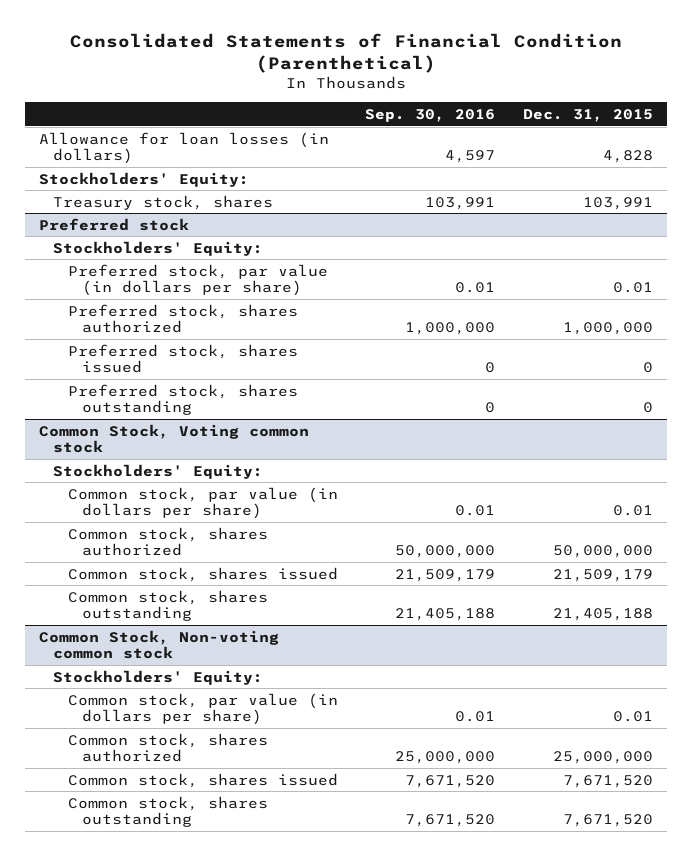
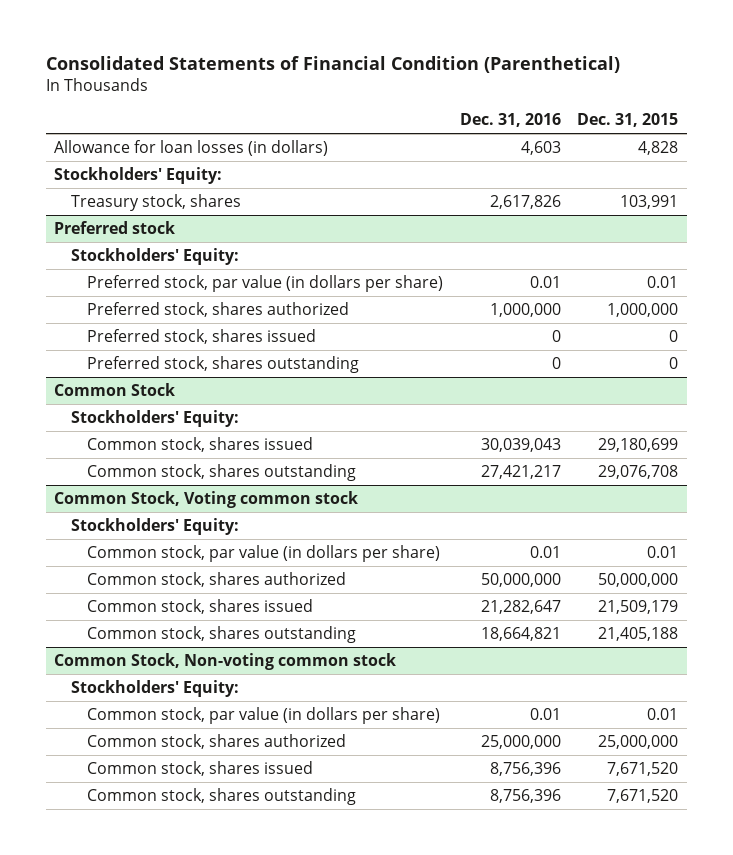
[365,108,496,122] Sep. 30, 2016 -> none
none -> [459,112,561,127] Dec. 31, 2016
none -> [54,383,176,397] Common Stock
none -> [70,410,239,428] Stockholders' Equity:
none -> [87,437,314,453] Common stock, shares issued
none -> [87,464,357,482] Common stock, shares outstanding

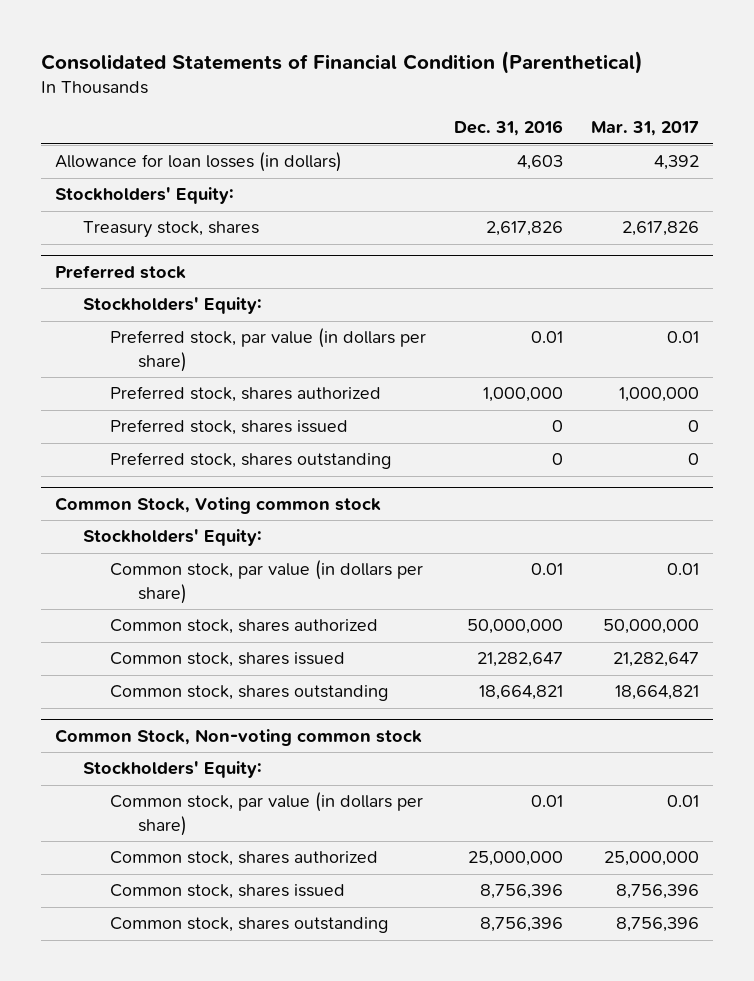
[577,112,679,127] Dec. 31, 2015 -> none
none -> [590,121,699,137] Mar. 31, 2017
[54,383,176,397] Common Stock -> none
[70,410,239,428] Stockholders' Equity: -> none
[87,437,314,453] Common stock, shares issued -> none
[87,464,357,482] Common stock, shares outstanding -> none

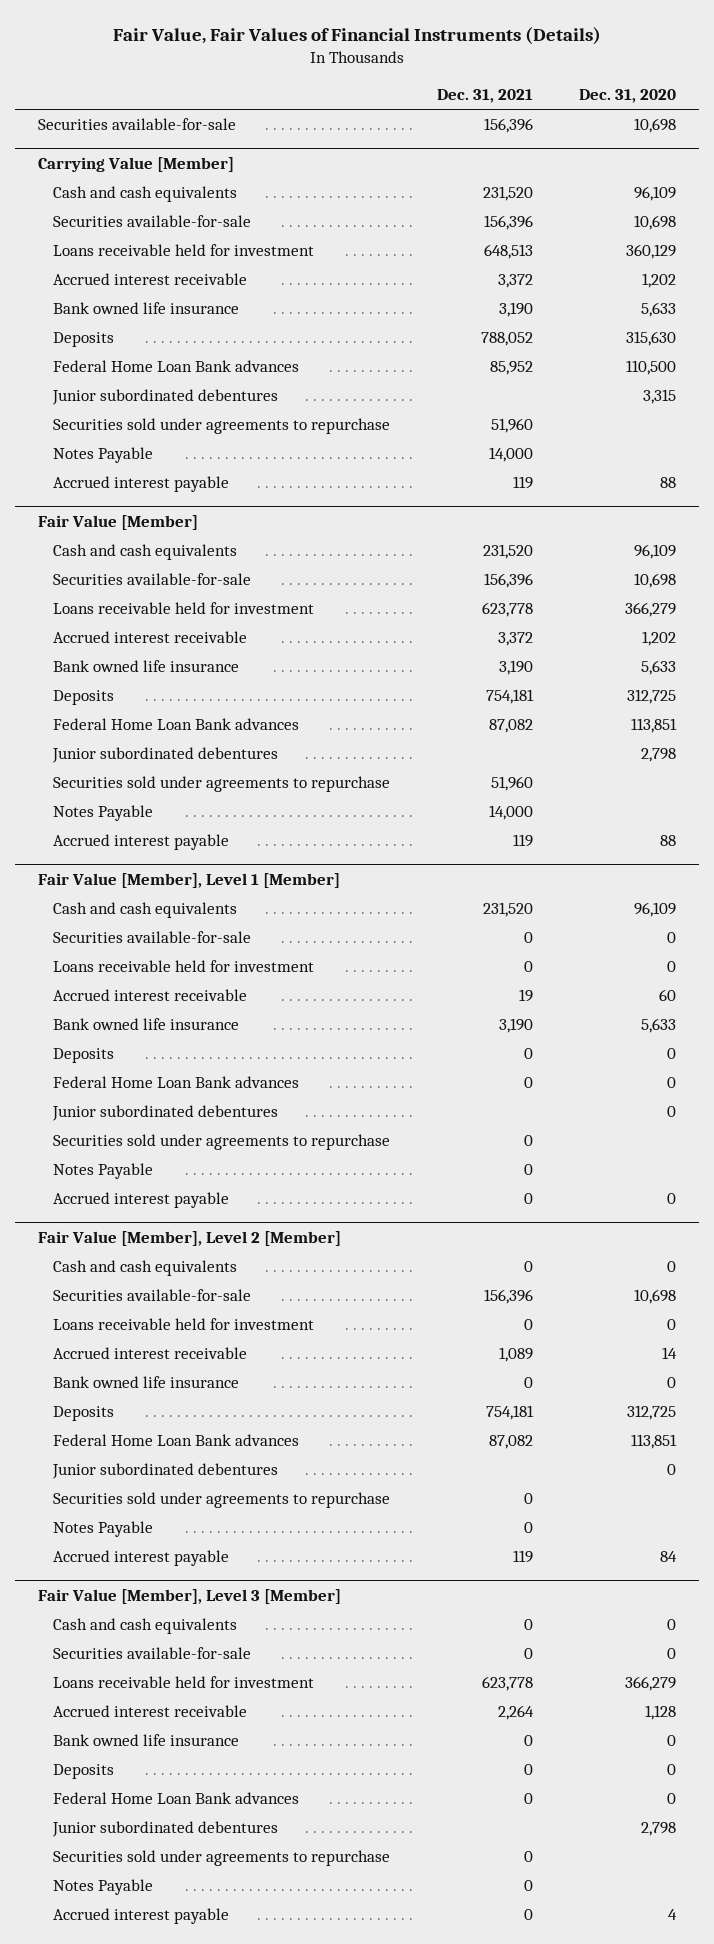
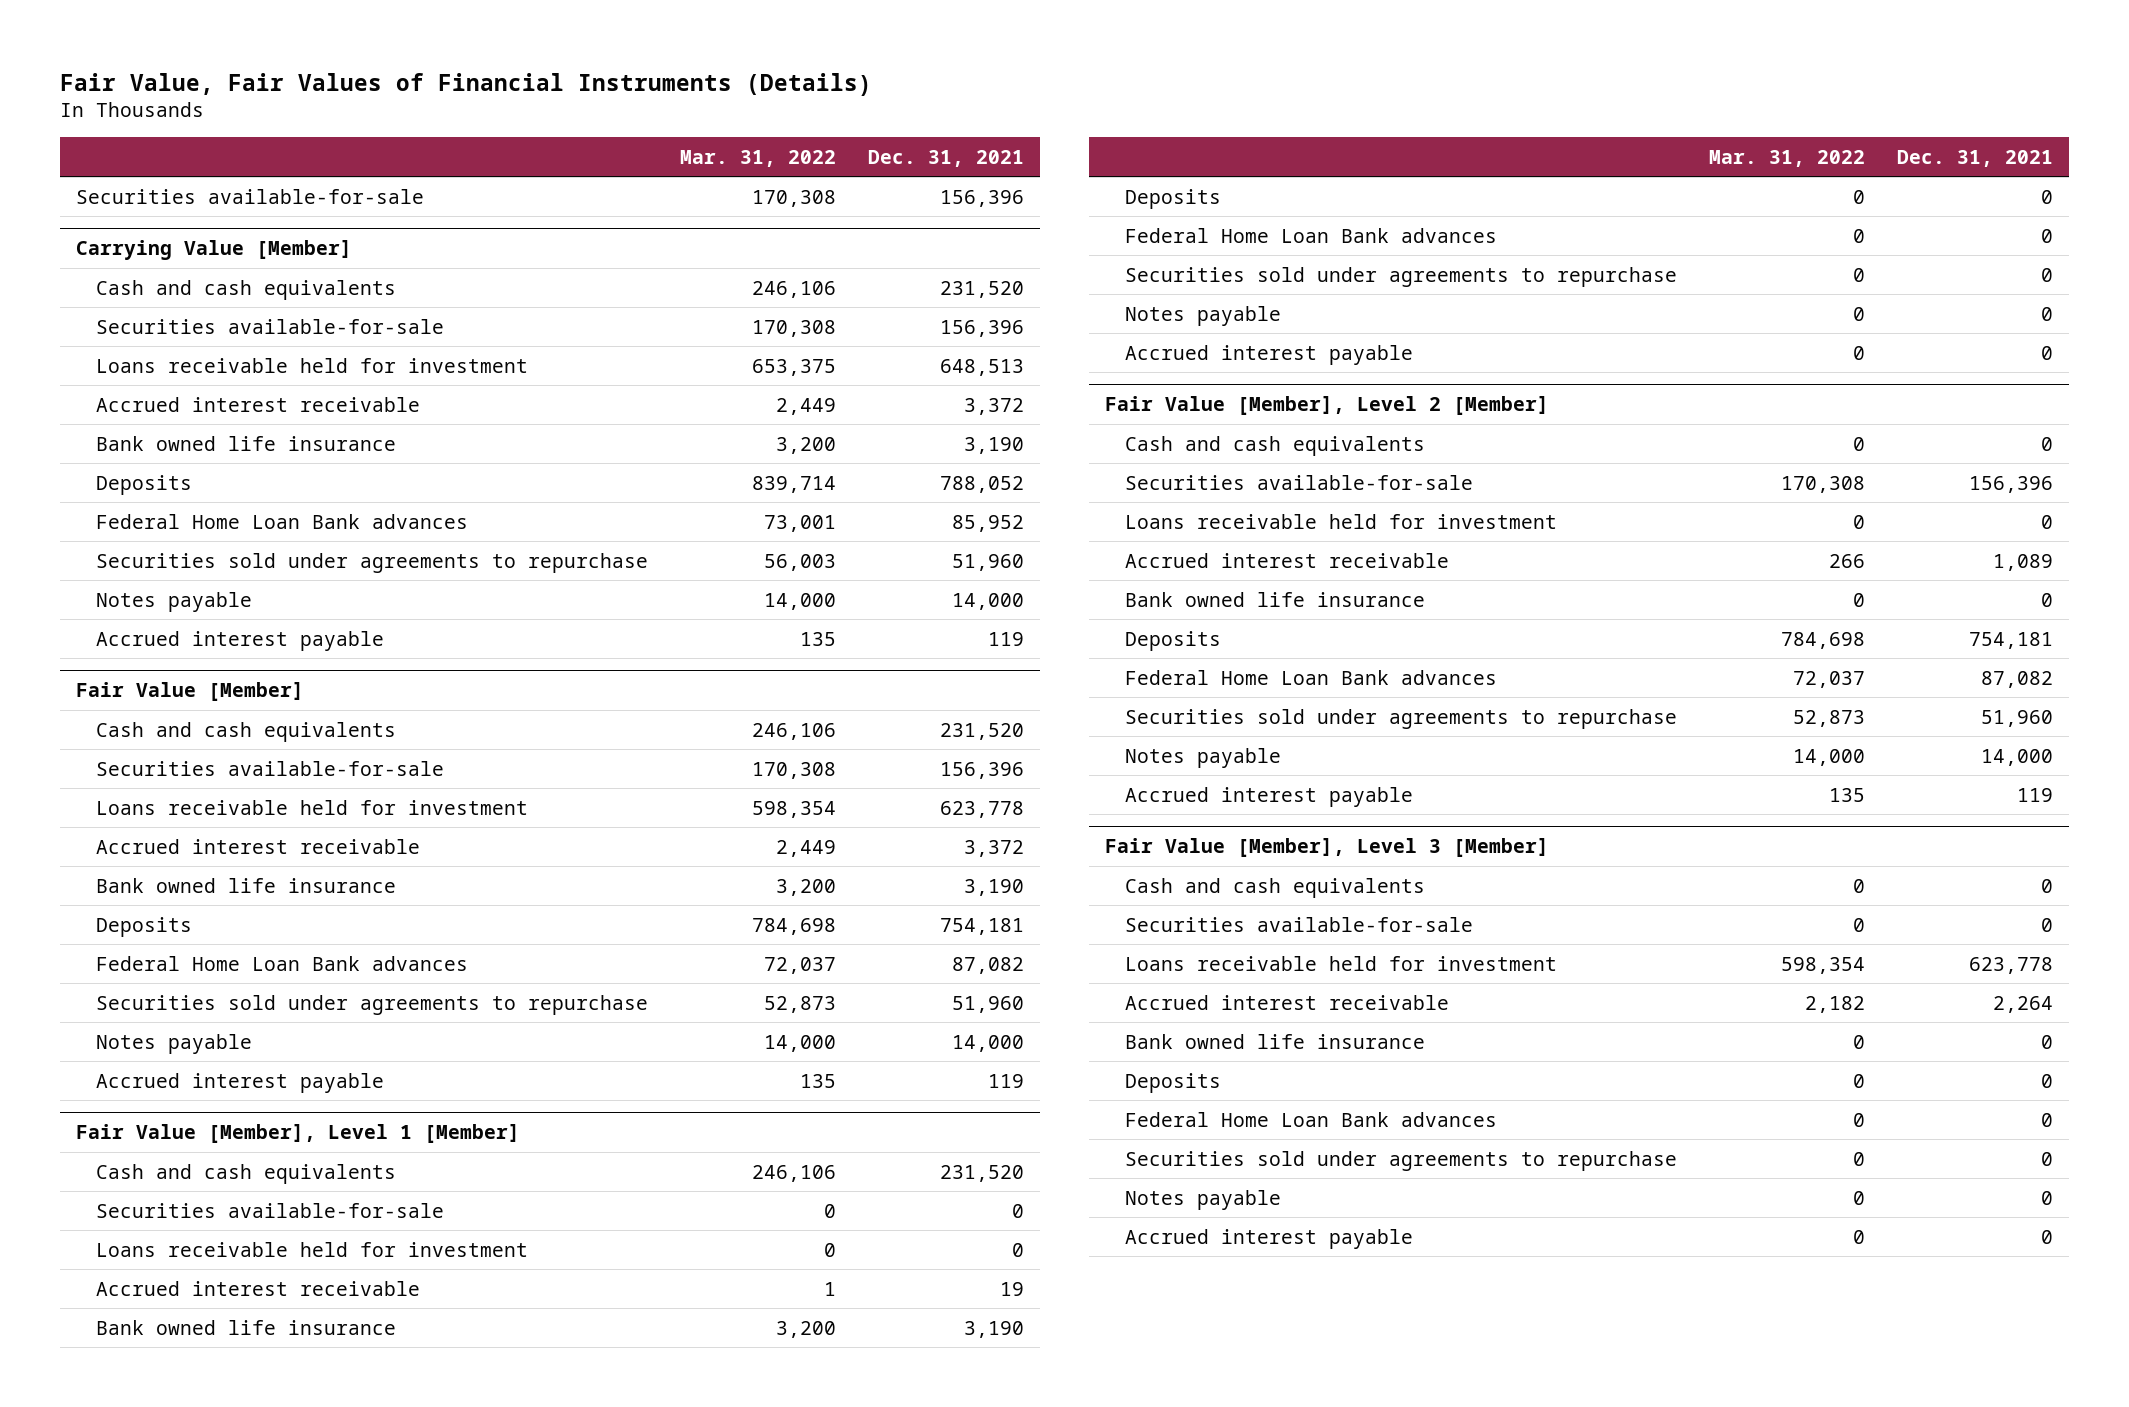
[579,88,677,103] Dec. 31, 2020 -> none
none -> [679,149,836,167] Mar. 31, 2022
[52,389,279,406] Junior subordinated debentures -> none
[53,447,154,464] Notes Payable -> [95,591,252,612] Notes payable
[52,747,279,764] Junior subordinated debentures -> none
[53,805,154,822] Notes Payable -> [95,1033,252,1054] Notes payable
[52,1105,279,1122] Junior subordinated debentures -> none
[53,1163,154,1180] Notes Payable -> [1124,305,1281,326] Notes payable
[52,1463,279,1480] Junior subordinated debentures -> none
[523,1493,533,1505] 0 -> [1980,709,2053,727] 51,960
[53,1521,154,1538] Notes Payable -> [1124,747,1281,768] Notes payable
[523,1522,533,1534] 0 -> [1980,748,2053,766] 14,000
[52,1821,279,1838] Junior subordinated debentures -> none
[53,1879,154,1896] Notes Payable -> [1124,1189,1281,1210] Notes payable

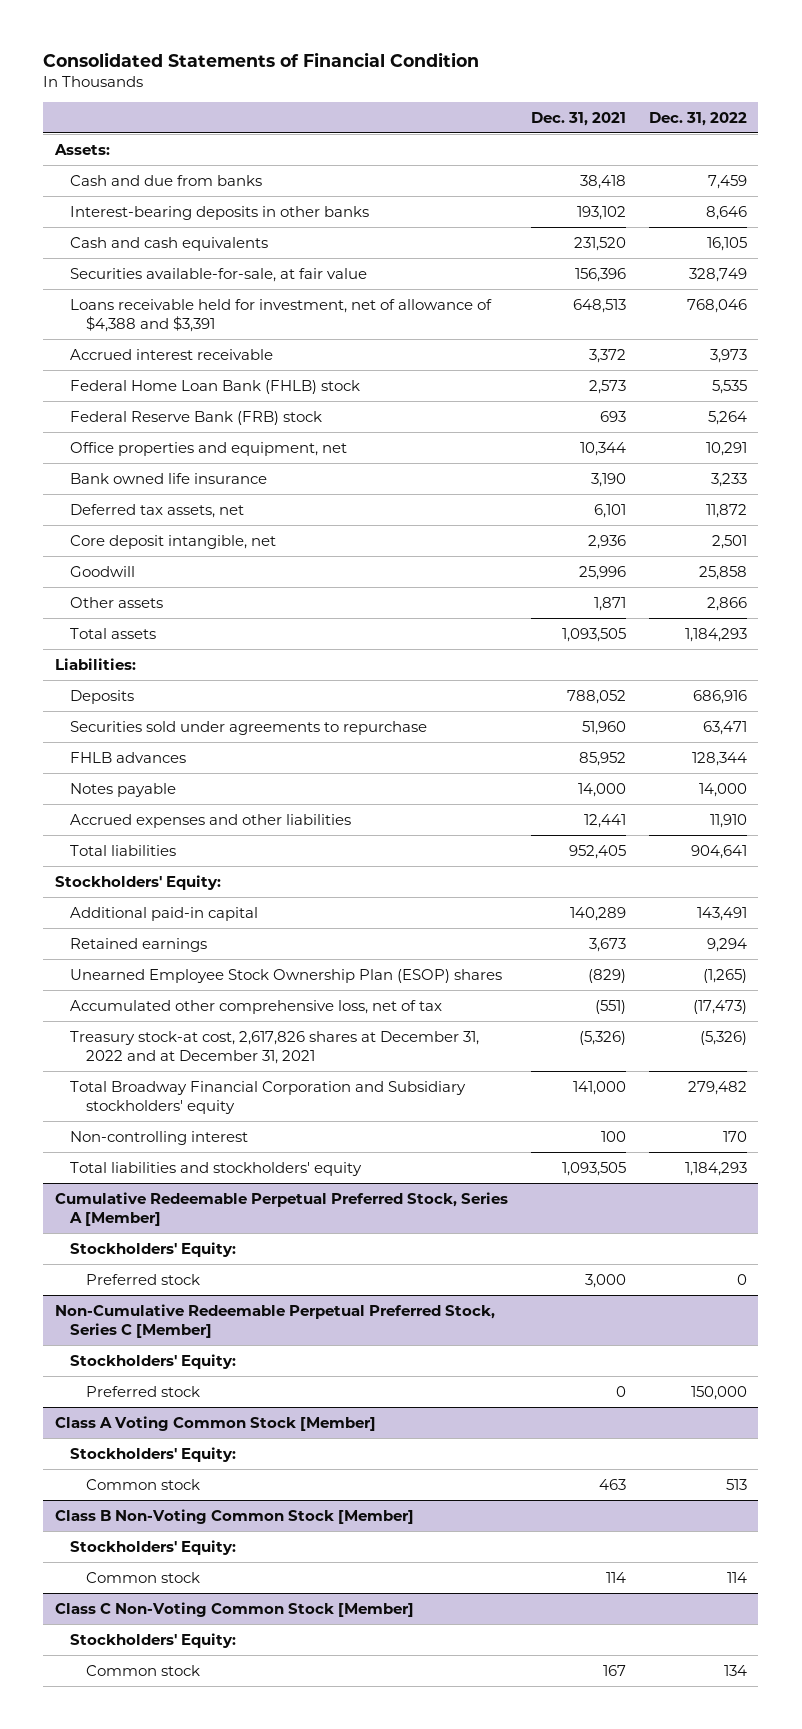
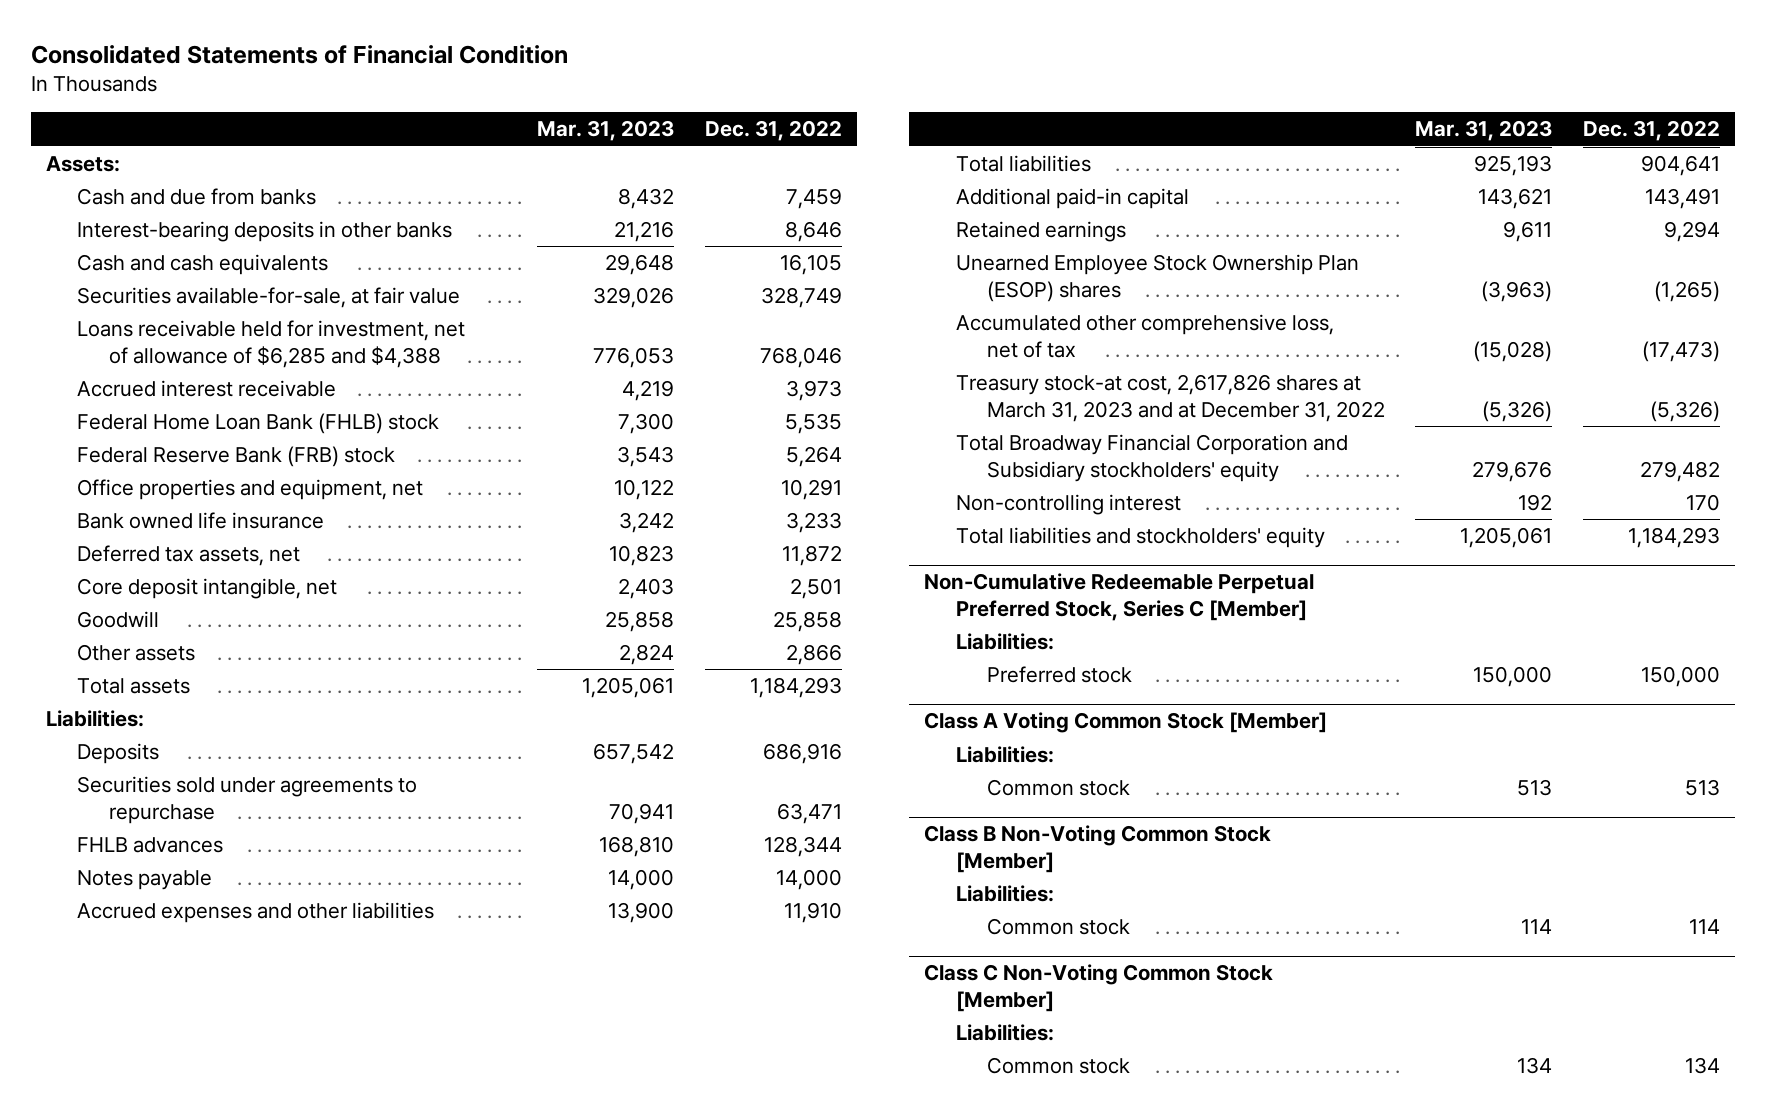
[530,111,626,126] Dec. 31, 2021 -> none
none -> [537,120,675,142] Mar. 31, 2023
[70,298,493,332] Loans receivable held for investment, net of allowance of $4,388 and $3,391 -> [77,320,466,368] Loans receivable held for investment, net of allowance of $6,285 and $4,388
[54,874,221,890] Stockholders' Equity: -> none
[70,1030,480,1064] Treasury stock-at cost, 2,617,826 shares at December 31, 2022 and at December 31, 2021 -> [955,374,1385,422] Treasury stock-at cost, 2,617,826 shares at March 31, 2023 and at December 31, 2022
[54,1191,508,1226] Cumulative Redeemable Perpetual Preferred Stock, Series A [Member] -> none
[70,1241,237,1257] Stockholders' Equity: -> none
[85,1273,200,1285] Preferred stock -> none
[70,1353,237,1369] Stockholders' Equity: -> none
none -> [955,633,1054,651] Liabilities:
[70,1446,237,1462] Stockholders' Equity: -> none
none -> [955,746,1054,764] Liabilities:
[70,1539,237,1555] Stockholders' Equity: -> none
none -> [955,885,1054,903] Liabilities:
[70,1632,237,1648] Stockholders' Equity: -> none
none -> [955,1024,1054,1042] Liabilities:

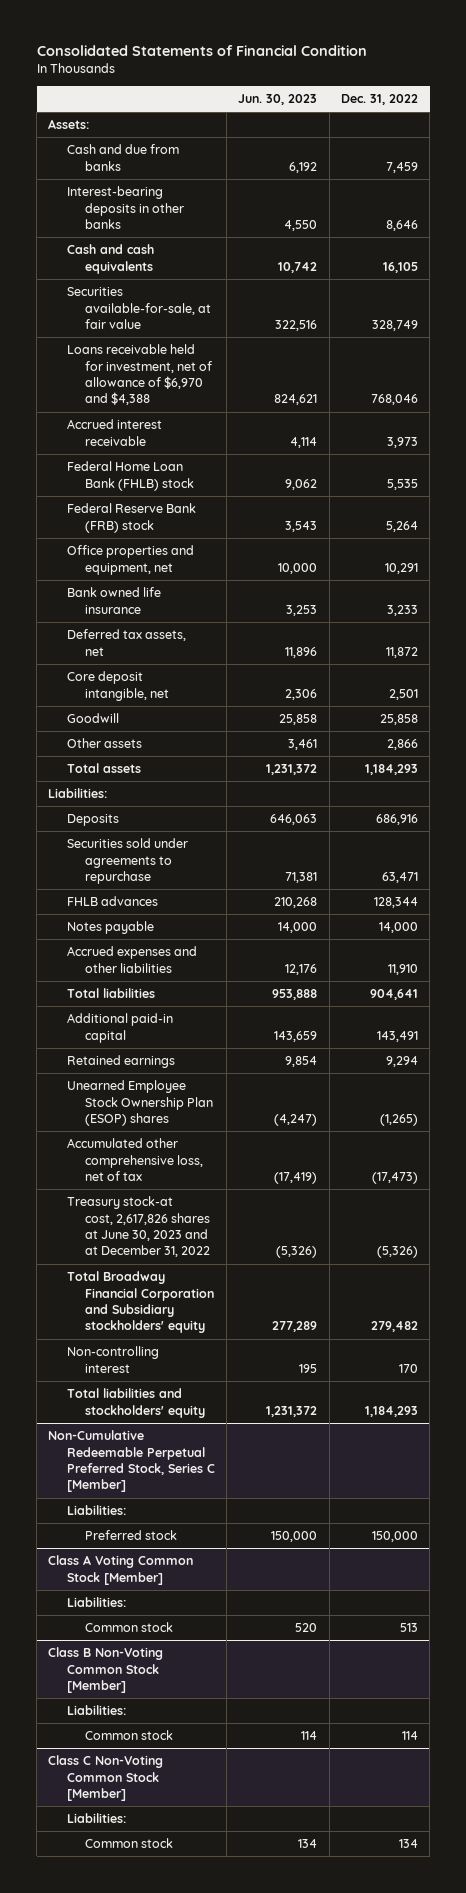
[537,120,675,142] Mar. 31, 2023 -> none
none -> [238,94,318,106] Jun. 30, 2023
[77,320,466,368] Loans receivable held for investment, net of allowance of $6,285 and $4,388 -> [66,344,212,406] Loans receivable held for investment, net of allowance of $6,970 and $4,388
[955,374,1385,422] Treasury stock-at cost, 2,617,826 shares at March 31, 2023 and at December 31, 2022 -> [66,1196,210,1258] Treasury stock-at cost, 2,617,826 shares at June 30, 2023 and at December 31, 2022

